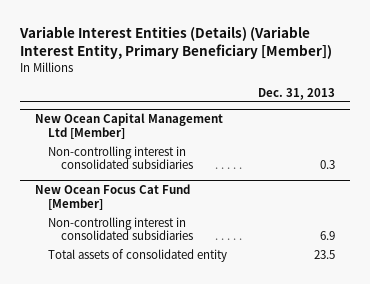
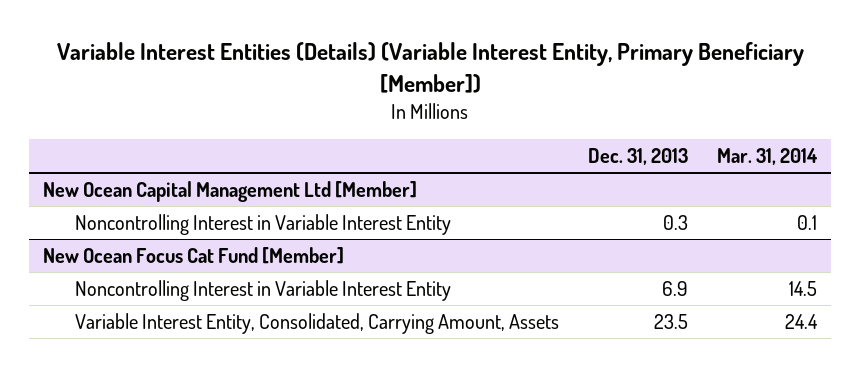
none -> [716,148,818,166] Mar. 31, 2014
[48,145,194,170] Non-controlling interest in consolidated subsidiaries -> [74,213,451,235] Noncontrolling Interest in Variable Interest Entity
[48,216,194,241] Non-controlling interest in consolidated subsidiaries -> [74,279,451,301] Noncontrolling Interest in Variable Interest Entity
[48,248,228,262] Total assets of consolidated entity -> [74,312,559,334] Variable Interest Entity, Consolidated, Carrying Amount, Assets

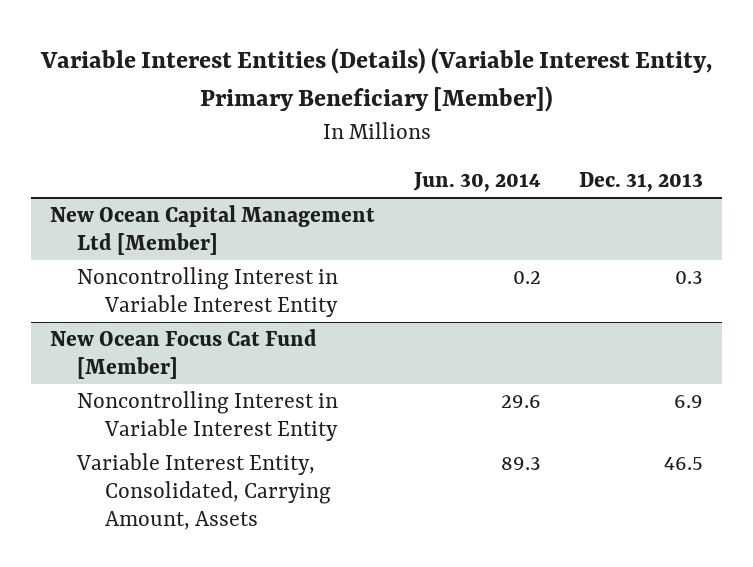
[716,148,818,166] Mar. 31, 2014 -> none
none -> [412,172,541,193] Jun. 30, 2014
[653,313,688,329] 23.5 -> [664,457,704,471] 46.5

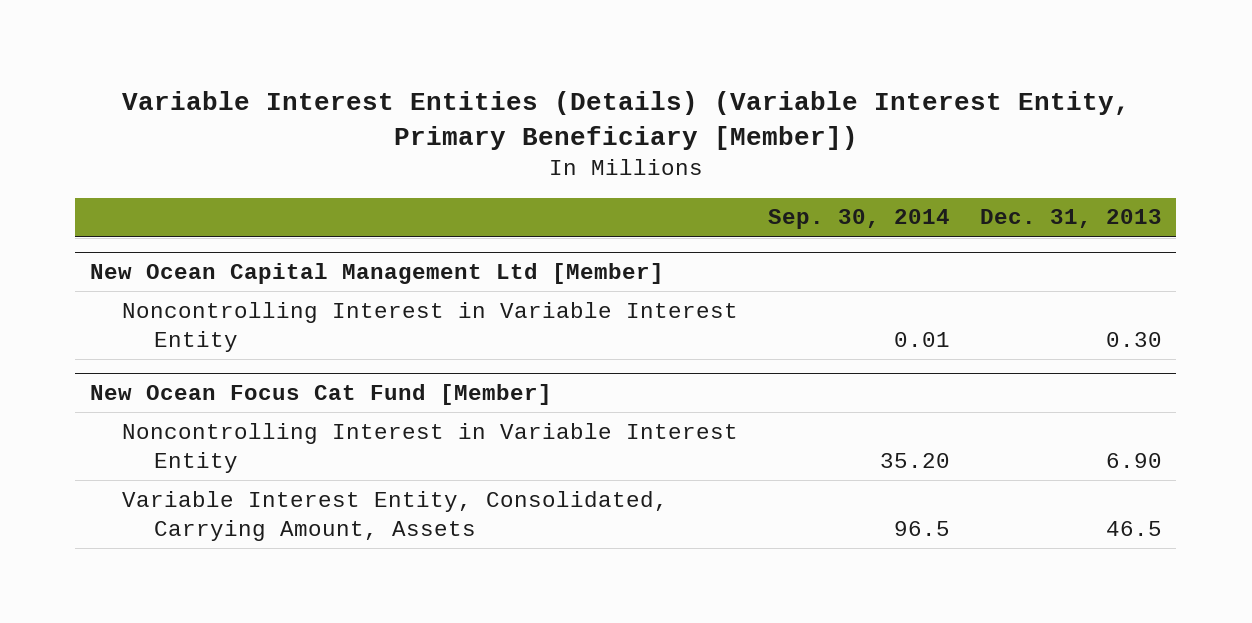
[412,172,541,193] Jun. 30, 2014 -> none
none -> [767,209,950,230] Sep. 30, 2014
[675,271,704,285] 0.3 -> [1105,331,1162,347] 0.30
[674,395,704,409] 6.9 -> [1105,452,1162,468] 6.90

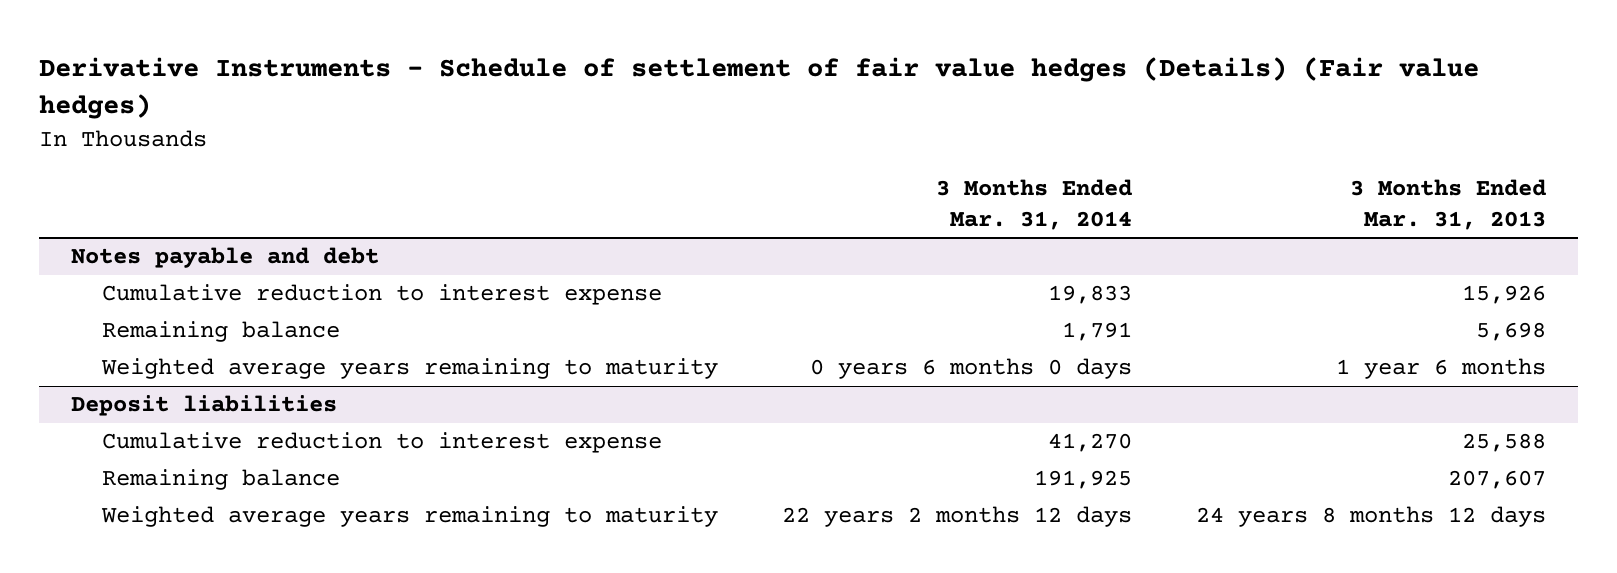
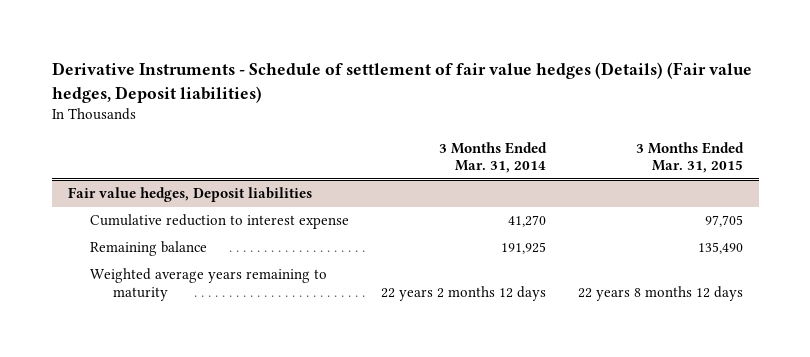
[38,57,1479,120] Derivative Instruments - Schedule of settlement of fair value hedges (Details) (Fair value hedges) -> [51,62,752,103] Derivative Instruments - Schedule of settlement of fair value hedges (Details) (Fair value hedges, Deposit liabilities)
[1349,179,1546,230] 3 Months Ended Mar. 31, 2013 -> none
none -> [635,141,744,174] 3 Months Ended Mar. 31, 2015
[70,247,379,269] Notes payable and debt -> none
[101,284,662,306] Cumulative reduction to interest expense -> none
[101,321,340,343] Remaining balance -> none
[100,358,718,380] Weighted average years remaining to maturity -> none
[70,395,337,417] Deposit liabilities -> none
none -> [67,187,312,203] Fair value hedges, Deposit liabilities

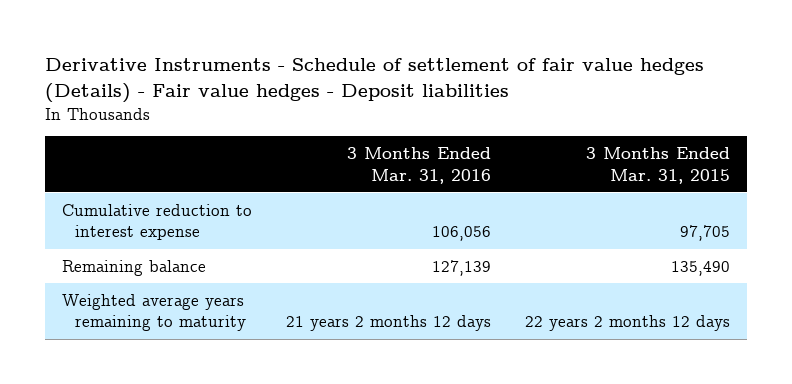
[51,62,752,103] Derivative Instruments - Schedule of settlement of fair value hedges (Details) (Fair value hedges, Deposit liabilities) -> [45,58,705,104] Derivative Instruments - Schedule of settlement of fair value hedges (Details) - Fair value hedges - Deposit liabilities
[439,141,548,174] 3 Months Ended Mar. 31, 2014 -> none
none -> [347,147,492,184] 3 Months Ended Mar. 31, 2016
[67,187,312,203] Fair value hedges, Deposit liabilities -> none
[577,285,743,301] 22 years 8 months 12 days -> [524,315,730,332] 22 years 2 months 12 days

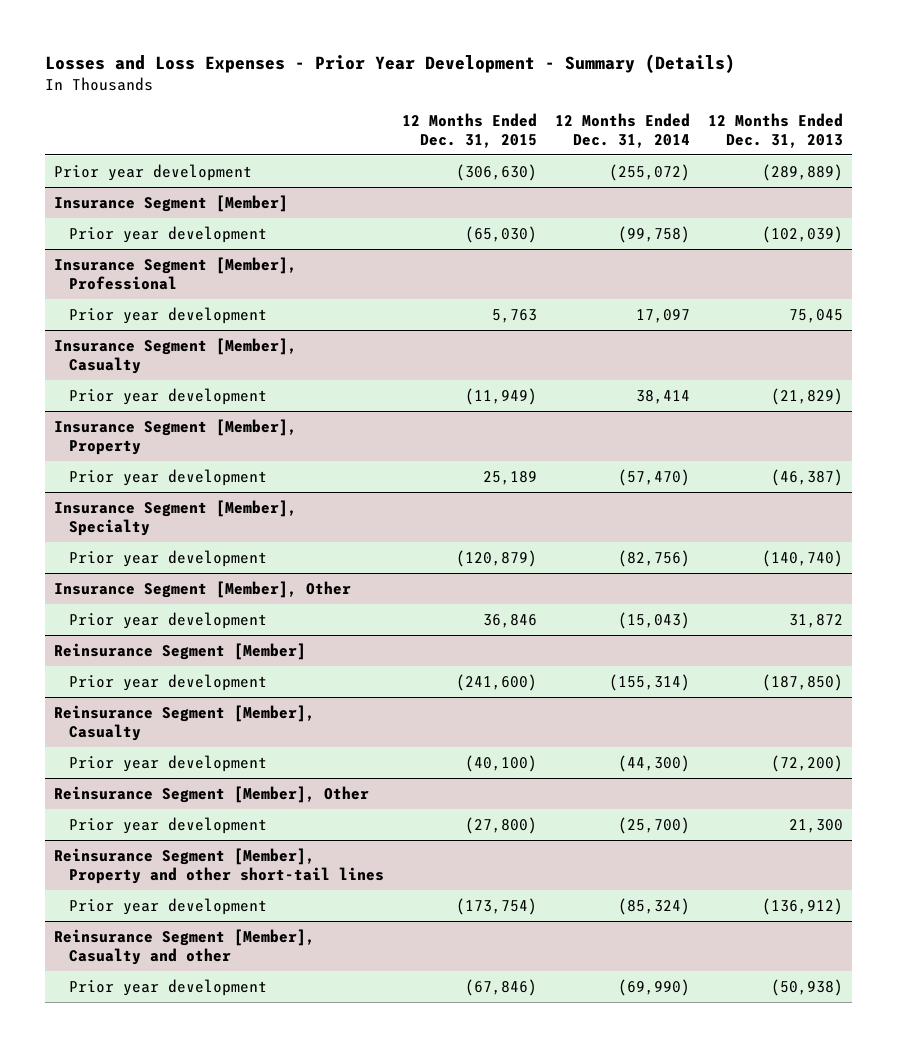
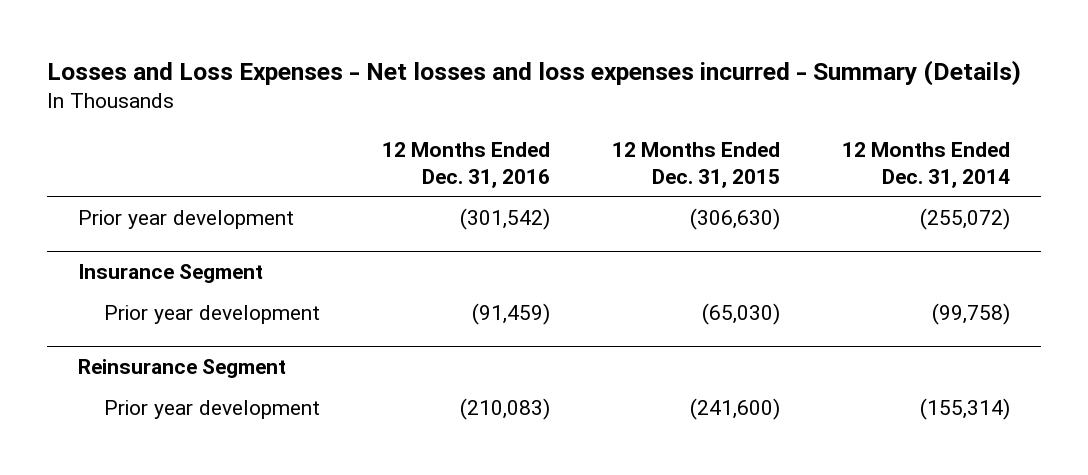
[45,53,736,73] Losses and Loss Expenses - Prior Year Development - Summary (Details) -> [47,59,1022,86] Losses and Loss Expenses - Net losses and loss expenses incurred - Summary (Details)
[708,112,844,148] 12 Months Ended Dec. 31, 2013 -> none
none -> [382,142,551,188] 12 Months Ended Dec. 31, 2016
[54,194,289,212] Insurance Segment [Member] -> [77,263,263,283] Insurance Segment
[54,256,298,290] Insurance Segment [Member], Professional -> none
[68,306,267,324] Prior year development -> none
[54,337,298,374] Insurance Segment [Member], Casualty -> none
[68,387,267,405] Prior year development -> none
[54,418,298,455] Insurance Segment [Member], Property -> none
[68,468,267,486] Prior year development -> none
[54,499,298,536] Insurance Segment [Member], Specialty -> none
[68,549,267,567] Prior year development -> none
[54,580,352,598] Insurance Segment [Member], Other -> none
[68,611,267,629] Prior year development -> none
[54,642,307,660] Reinsurance Segment [Member] -> [77,358,286,378] Reinsurance Segment
[54,704,316,741] Reinsurance Segment [Member], Casualty -> none
[68,754,267,772] Prior year development -> none
[54,785,370,803] Reinsurance Segment [Member], Other -> none
[68,816,267,834] Prior year development -> none
[54,847,384,884] Reinsurance Segment [Member], Property and other short-tail lines -> none
[68,897,267,915] Prior year development -> none
[54,928,316,965] Reinsurance Segment [Member], Casualty and other -> none
[68,978,267,996] Prior year development -> none

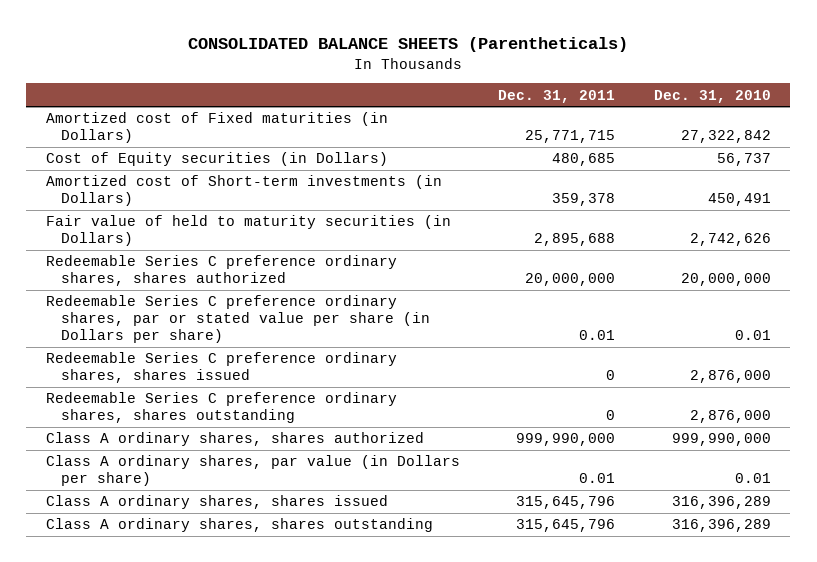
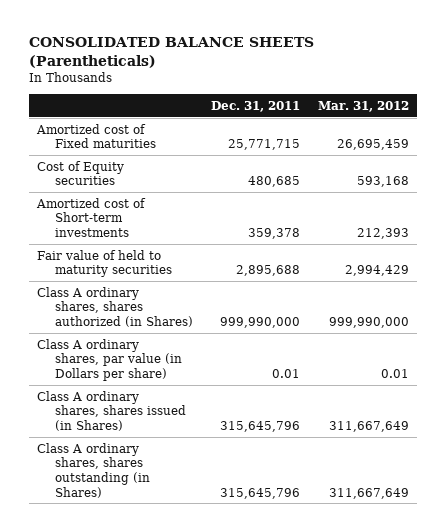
[653,89,771,103] Dec. 31, 2010 -> none
none -> [317,100,409,112] Mar. 31, 2012
[45,255,397,287] Redeemable Series C preference ordinary shares, shares authorized -> none
[45,295,430,344] Redeemable Series C preference ordinary shares, par or stated value per share (in Dollars per share) -> none
[45,352,397,384] Redeemable Series C preference ordinary shares, shares issued -> none
[45,392,397,424] Redeemable Series C preference ordinary shares, shares outstanding -> none
[45,112,388,144] Amortized cost of Fixed maturities (in Dollars) -> [36,123,157,149] Amortized cost of Fixed maturities
[45,152,388,167] Cost of Equity securities (in Dollars) -> [37,160,125,186] Cost of Equity securities
[45,175,442,207] Amortized cost of Short-term investments (in Dollars) -> [36,197,147,237] Amortized cost of Short-term investments
[45,215,451,247] Fair value of held to maturity securities (in Dollars) -> [37,249,173,278] Fair value of held to maturity securities
[45,432,424,447] Class A ordinary shares, shares authorized -> [37,286,194,327] Class A ordinary shares, shares authorized (in Shares)
[45,495,388,510] Class A ordinary shares, shares issued -> [37,390,187,431] Class A ordinary shares, shares issued (in Shares)
[45,518,433,533] Class A ordinary shares, shares outstanding -> [37,442,151,498] Class A ordinary shares, shares outstanding (in Shares)

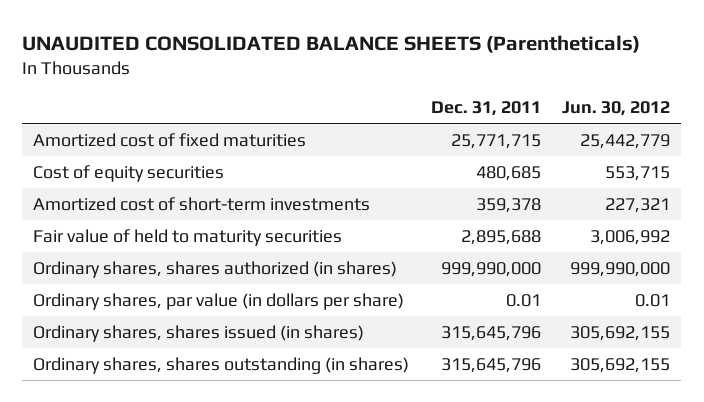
[28,37,314,69] CONSOLIDATED BALANCE SHEETS (Parentheticals) -> [22,34,641,53] UNAUDITED CONSOLIDATED BALANCE SHEETS (Parentheticals)
[317,100,409,112] Mar. 31, 2012 -> none
none -> [562,101,671,117] Jun. 30, 2012
[36,123,157,149] Amortized cost of Fixed maturities -> [33,132,307,147] Amortized cost of fixed maturities
[37,160,125,186] Cost of Equity securities -> [33,164,225,182] Cost of equity securities
[36,197,147,237] Amortized cost of Short-term investments -> [33,196,371,211] Amortized cost of short-term investments
[37,286,194,327] Class A ordinary shares, shares authorized (in Shares) -> [33,260,398,278] Ordinary shares, shares authorized (in shares)
[37,338,183,381] Class A ordinary shares, par value (in Dollars per share) -> [33,292,405,310] Ordinary shares, par value (in dollars per share)
[37,390,187,431] Class A ordinary shares, shares issued (in Shares) -> [33,324,365,342] Ordinary shares, shares issued (in shares)
[37,442,151,498] Class A ordinary shares, shares outstanding (in Shares) -> [33,356,410,374] Ordinary shares, shares outstanding (in shares)

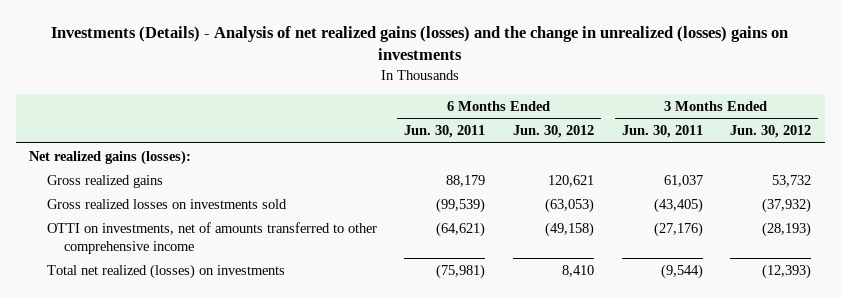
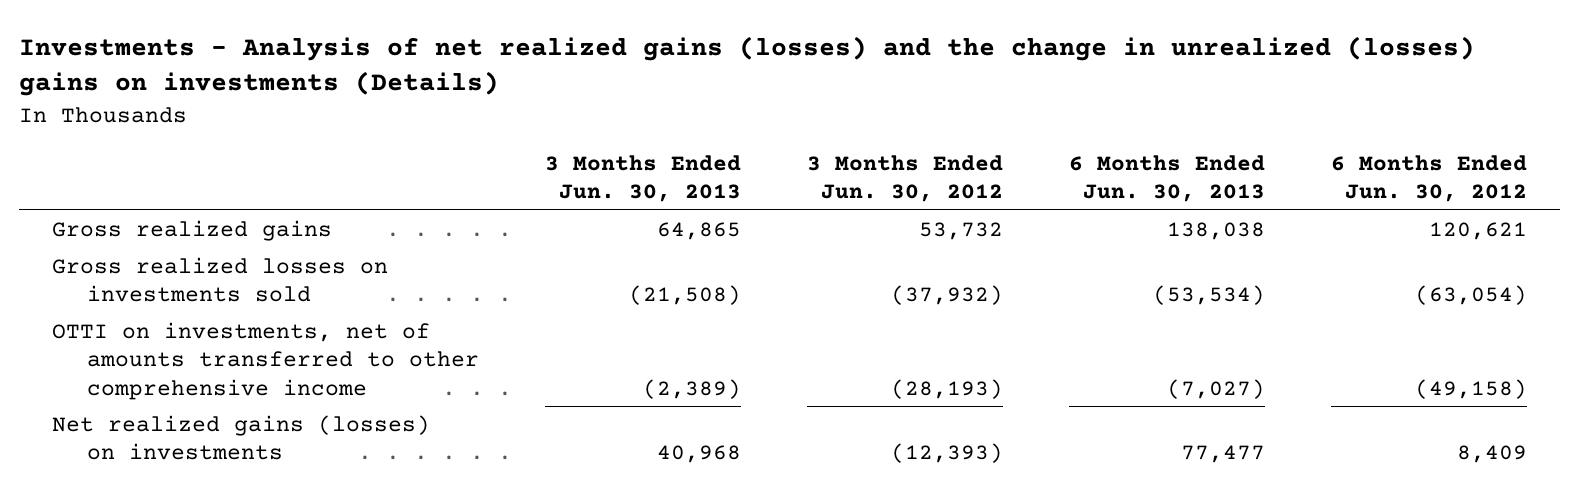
[51,25,789,61] Investments (Details) - Analysis of net realized gains (losses) and the change in unrealized (losses) gains on investments -> [18,35,1475,97] Investments - Analysis of net realized gains (losses) and the change in unrealized (losses) gains on investments (Details)
[404,125,486,139] Jun. 30, 2011 -> none
[621,125,703,139] Jun. 30, 2011 -> none
none -> [545,154,742,202] 3 Months Ended Jun. 30, 2013
none -> [1068,154,1265,202] 6 Months Ended Jun. 30, 2013
[29,149,192,165] Net realized gains (losses): -> none
[544,197,594,213] (63,053) -> [1414,285,1527,306] (63,054)
[46,263,285,279] Total net realized (losses) on investments -> [51,414,430,461] Net realized gains (losses) on investments
[561,264,594,277] 8,410 -> [1456,445,1527,464] 8,409

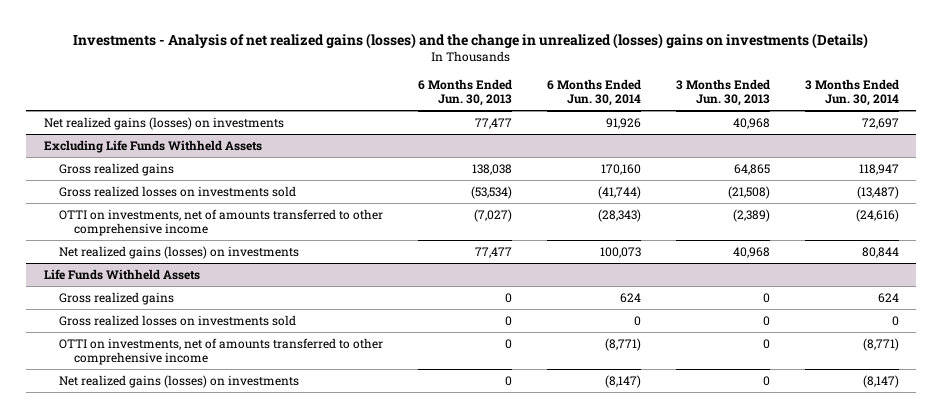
[807,154,1004,202] 3 Months Ended Jun. 30, 2012 -> none
[1330,154,1527,202] 6 Months Ended Jun. 30, 2012 -> none
none -> [546,79,641,106] 6 Months Ended Jun. 30, 2014
none -> [804,79,899,106] 3 Months Ended Jun. 30, 2014
none -> [43,116,284,130] Net realized gains (losses) on investments
none -> [43,139,262,153] Excluding Life Funds Withheld Assets
none -> [43,268,200,280] Life Funds Withheld Assets
none -> [58,291,174,305] Gross realized gains
none -> [58,314,296,326] Gross realized losses on investments sold
none -> [58,337,383,365] OTTI on investments, net of amounts transferred to other comprehensive income
none -> [58,374,299,388] Net realized gains (losses) on investments

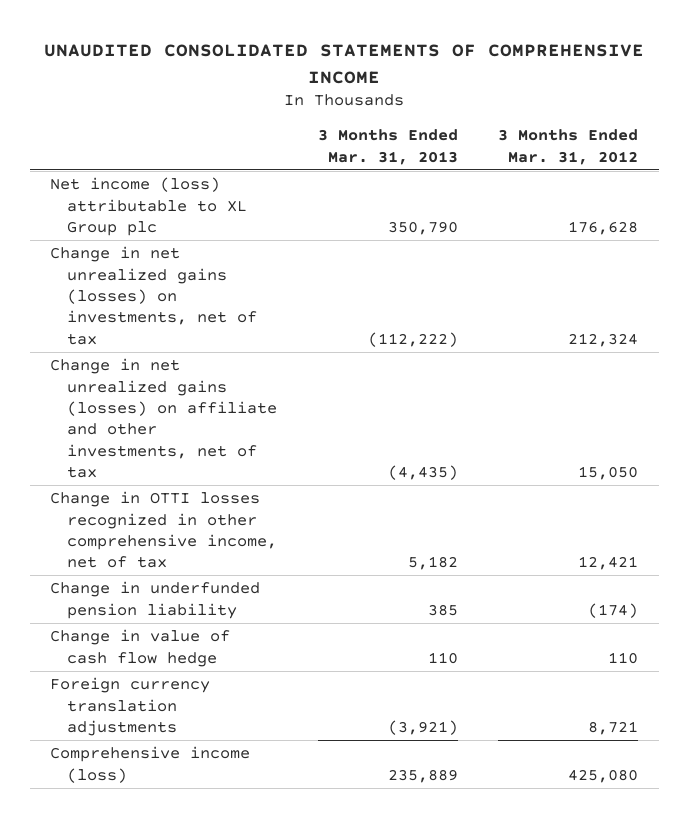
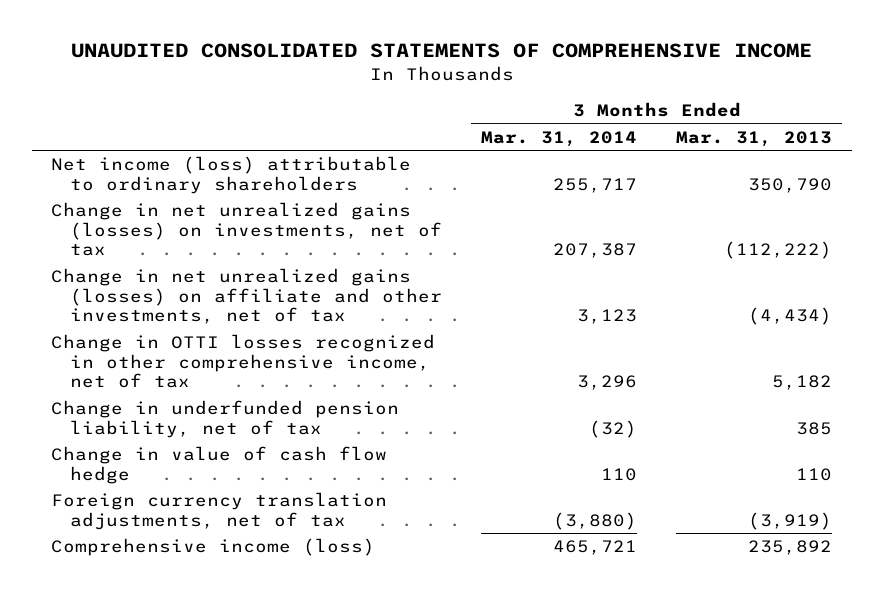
[498,129,639,165] 3 Months Ended Mar. 31, 2012 -> none
none -> [481,130,638,147] Mar. 31, 2014
[50,177,247,236] Net income (loss) attributable to XL Group plc -> [51,156,412,194] Net income (loss) attributable to ordinary shareholders
[387,465,458,481] (4,435) -> [748,307,833,326] (4,434)
[50,581,261,619] Change in underfunded pension liability -> [51,400,400,438] Change in underfunded pension liability, net of tax
[50,677,211,736] Foreign currency translation adjustments -> [51,492,388,530] Foreign currency translation adjustments, net of tax
[387,719,458,735] (3,921) -> [748,511,833,530] (3,919)
[387,768,458,783] 235,889 -> [748,540,833,556] 235,892

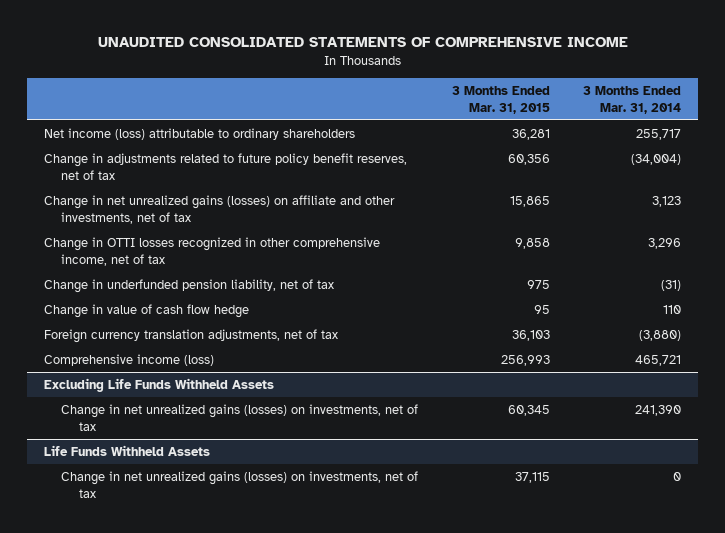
[676,130,833,147] Mar. 31, 2013 -> none
none -> [451,85,550,114] 3 Months Ended Mar. 31, 2015
[51,202,442,257] Change in net unrealized gains (losses) on investments, net of tax -> none
none -> [43,153,407,180] Change in adjustments related to future policy benefit reserves, net of tax
[589,419,638,438] (32) -> [661,280,682,292] (31)
none -> [43,378,274,393] Excluding Life Funds Withheld Assets
none -> [61,404,419,431] Change in net unrealized gains (losses) on investments, net of tax
none -> [43,445,210,457] Life Funds Withheld Assets
none -> [61,471,419,498] Change in net unrealized gains (losses) on investments, net of tax

